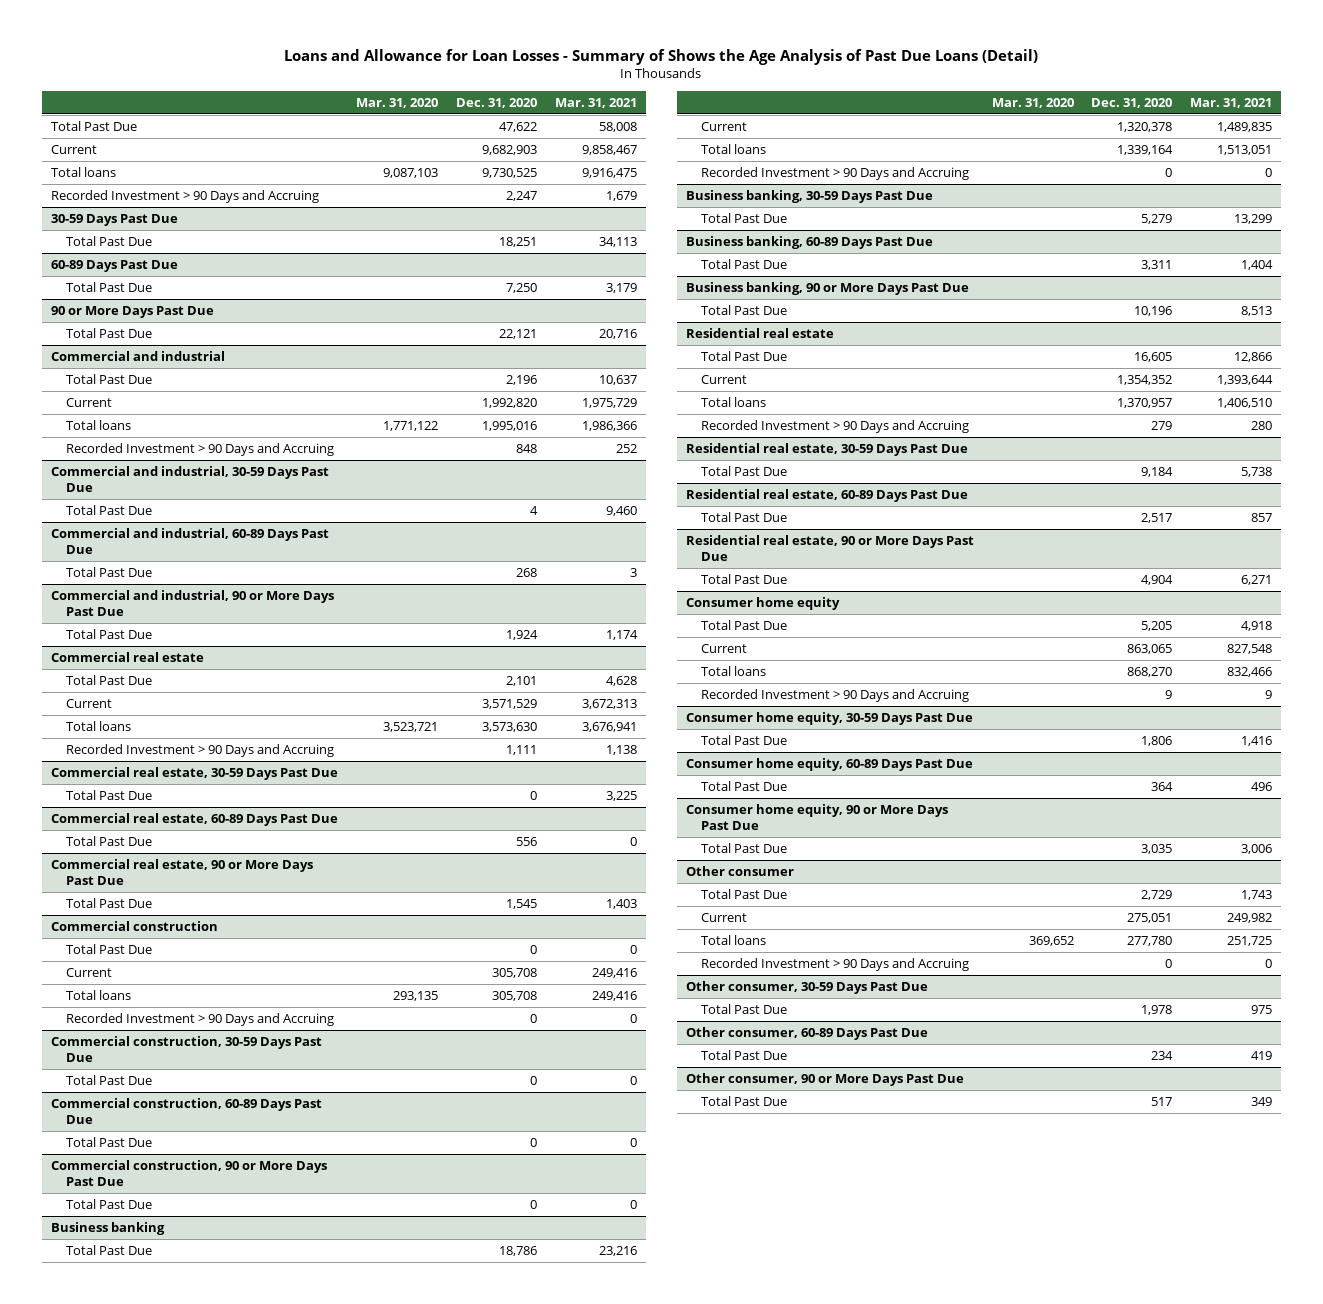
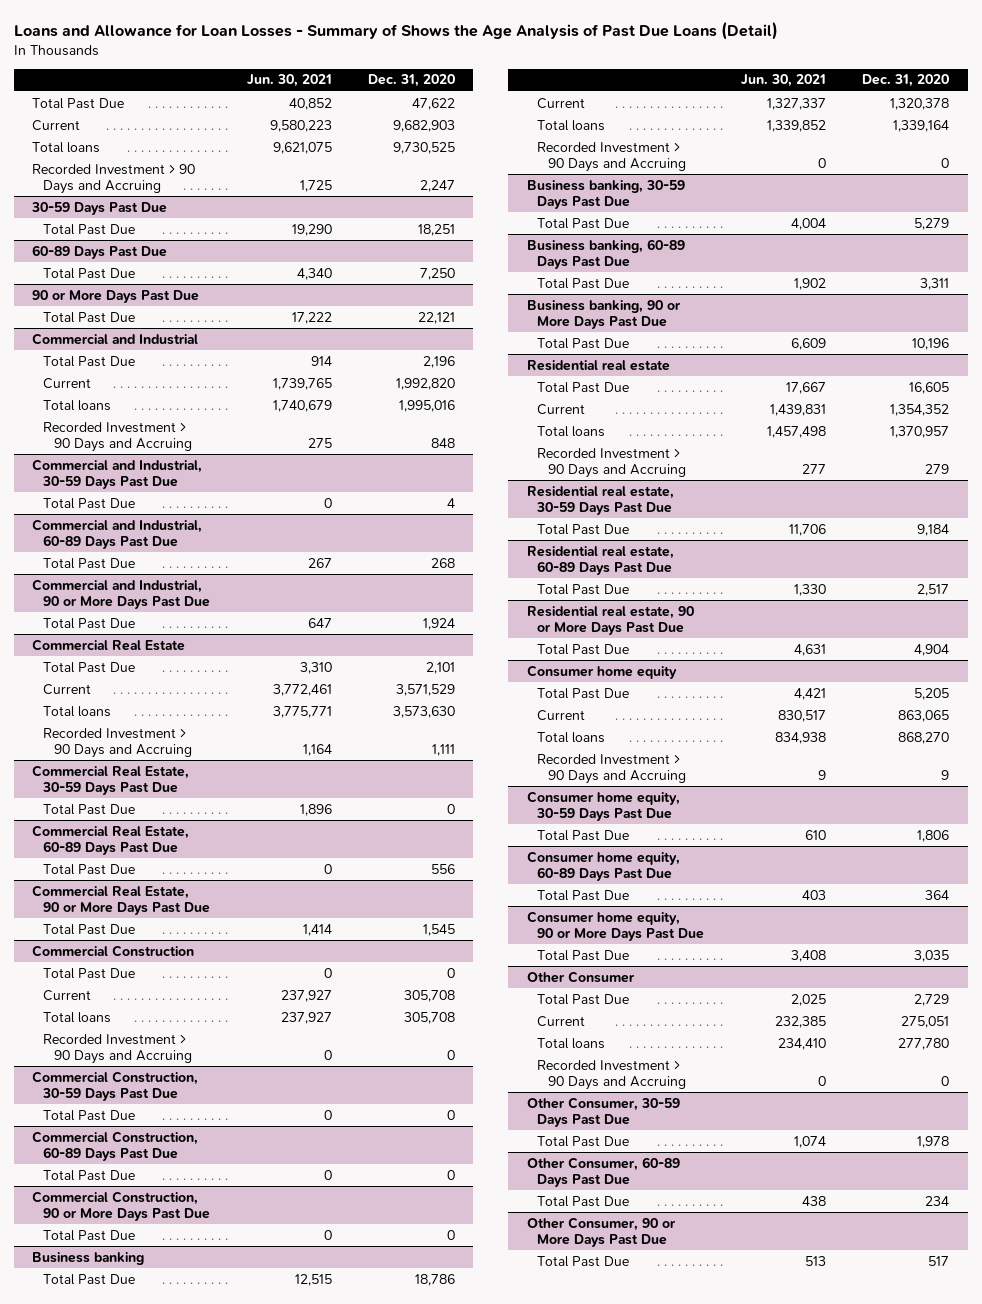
[356,97,439,108] Mar. 31, 2020 -> none
[554,97,637,108] Mar. 31, 2021 -> none
none -> [246,74,332,88] Jun. 30, 2021
[50,351,225,362] Commercial and industrial -> [32,332,199,345] Commercial and Industrial
[50,466,329,493] Commercial and industrial, 30-59 Days Past Due -> [32,458,203,489] Commercial and Industrial, 30-59 Days Past Due
[50,528,329,555] Commercial and industrial, 60-89 Days Past Due -> [32,518,203,549] Commercial and Industrial, 60-89 Days Past Due
[50,590,334,617] Commercial and industrial, 90 or More Days Past Due -> [32,578,211,609] Commercial and Industrial, 90 or More Days Past Due
[50,652,204,663] Commercial real estate -> [32,638,186,651] Commercial Real Estate
[50,767,338,781] Commercial real estate, 30-59 Days Past Due -> [32,764,190,795] Commercial Real Estate, 30-59 Days Past Due
[50,813,338,827] Commercial real estate, 60-89 Days Past Due -> [32,824,190,855] Commercial Real Estate, 60-89 Days Past Due
[50,859,313,886] Commercial real estate, 90 or More Days Past Due -> [32,884,211,915] Commercial Real Estate, 90 or More Days Past Due
[50,921,218,932] Commercial construction -> [32,944,195,957] Commercial Construction
[50,1036,322,1063] Commercial construction, 30-59 Days Past Due -> [32,1070,199,1101] Commercial Construction, 30-59 Days Past Due
[50,1098,322,1125] Commercial construction, 60-89 Days Past Due -> [32,1130,199,1161] Commercial Construction, 60-89 Days Past Due
[50,1160,327,1187] Commercial construction, 90 or More Days Past Due -> [32,1190,211,1221] Commercial Construction, 90 or More Days Past Due
[685,866,794,877] Other consumer -> [526,970,635,983] Other Consumer
[685,981,928,995] Other consumer, 30-59 Days Past Due -> [526,1096,680,1127] Other Consumer, 30-59 Days Past Due
[685,1027,928,1041] Other consumer, 60-89 Days Past Due -> [526,1156,680,1187] Other Consumer, 60-89 Days Past Due
[685,1073,964,1087] Other consumer, 90 or More Days Past Due -> [526,1216,676,1247] Other Consumer, 90 or More Days Past Due

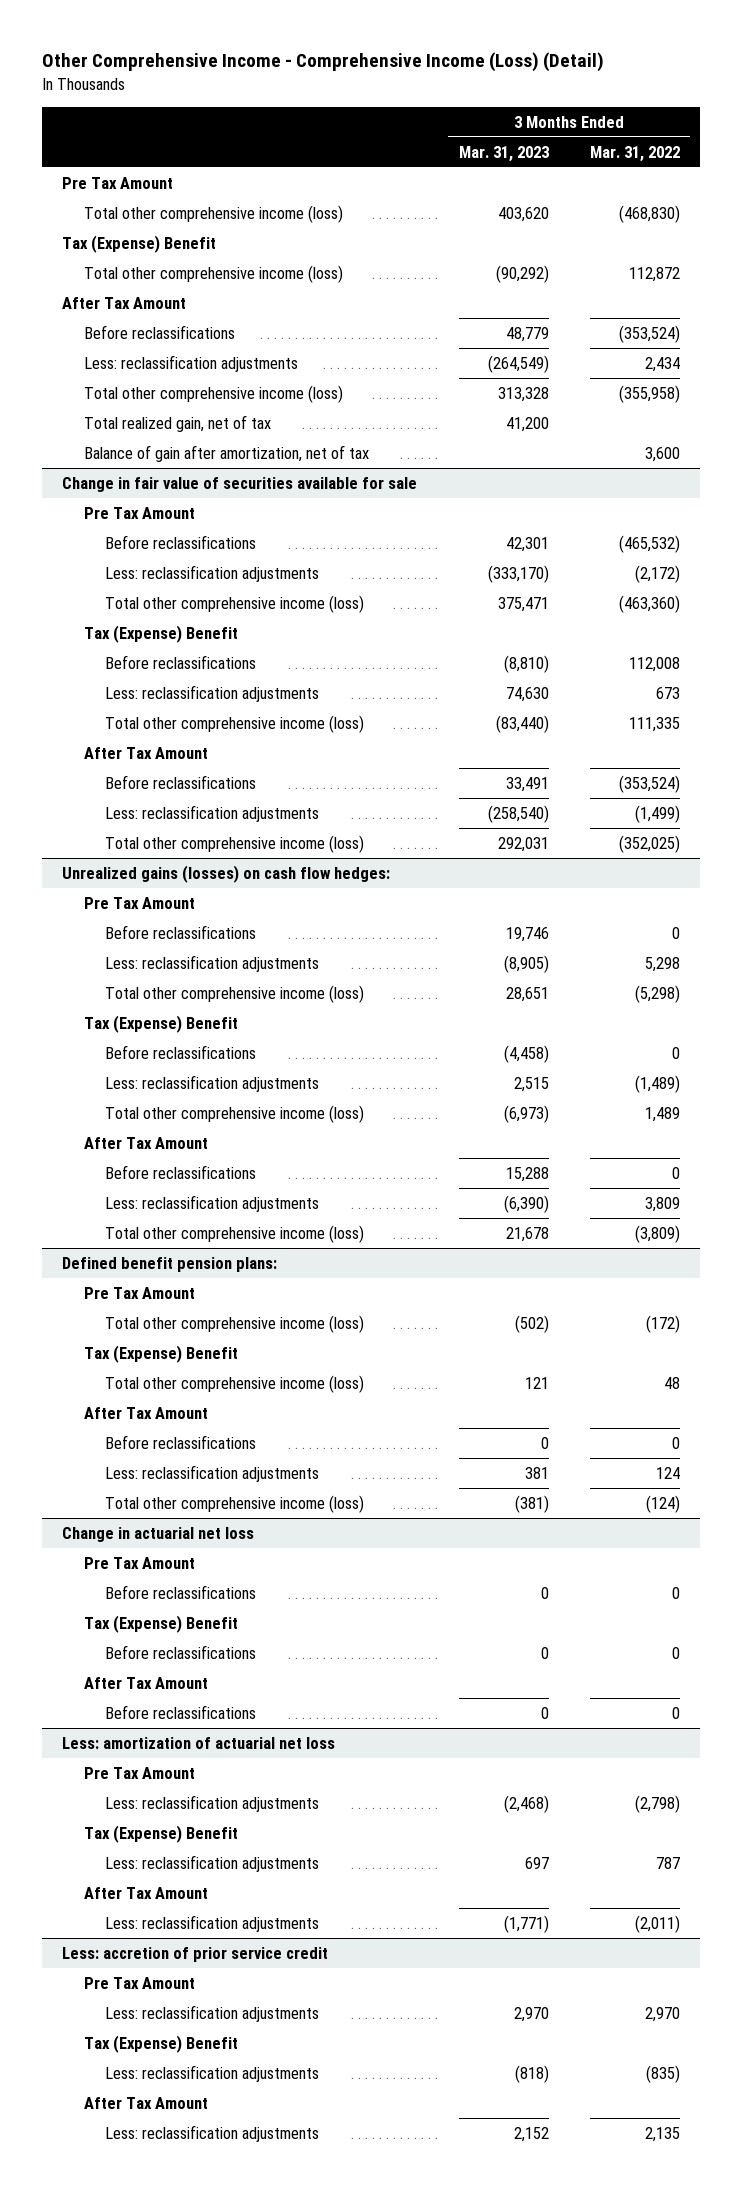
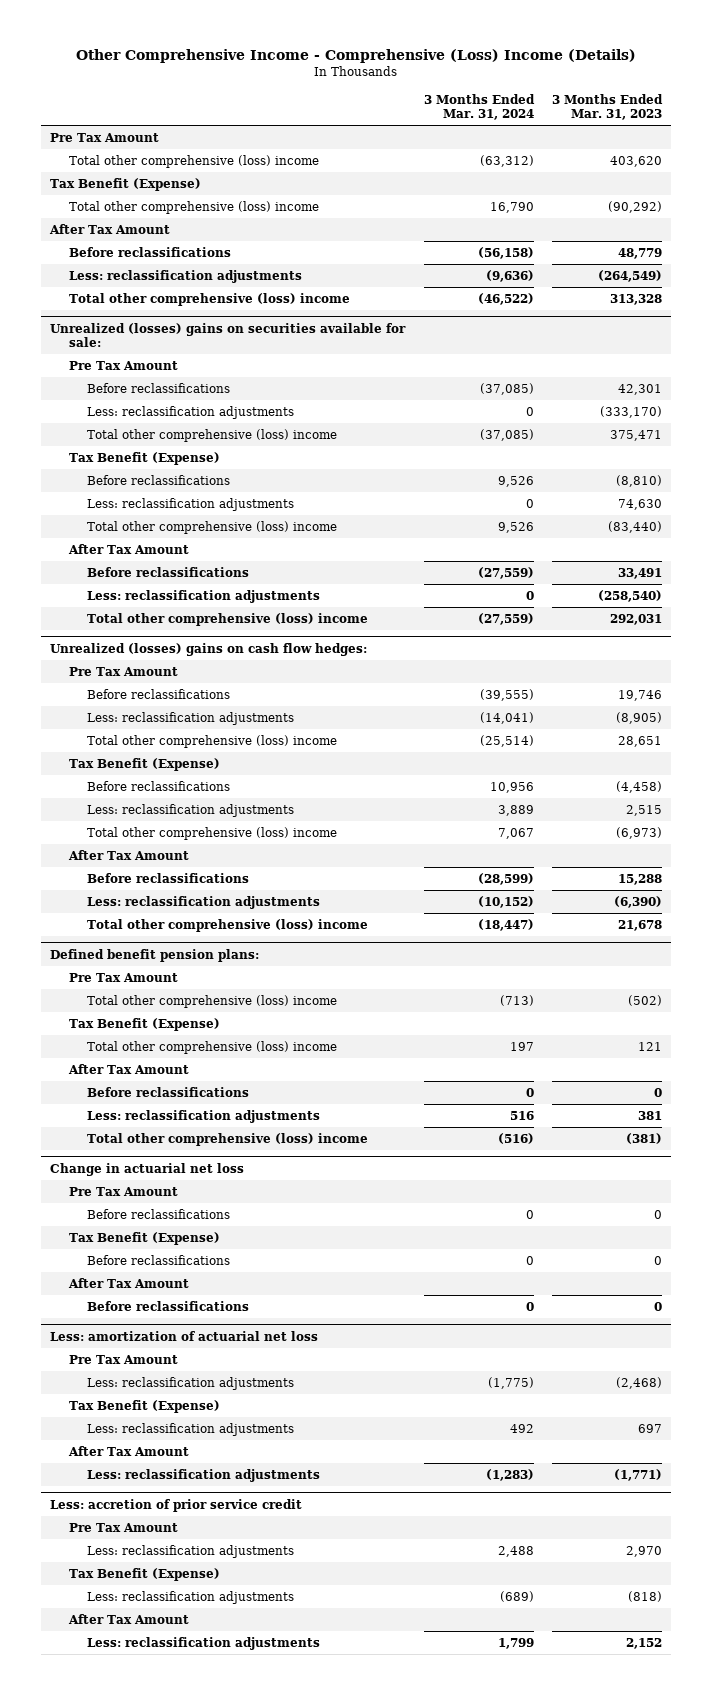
[41,52,604,73] Other Comprehensive Income - Comprehensive Income (Loss) (Detail) -> [76,48,637,63] Other Comprehensive Income - Comprehensive (Loss) Income (Details)
[589,145,680,162] Mar. 31, 2022 -> none
none -> [423,94,535,120] 3 Months Ended Mar. 31, 2024
[83,204,343,223] Total other comprehensive income (loss) -> [68,155,319,169] Total other comprehensive (loss) income
[62,234,217,253] Tax (Expense) Benefit -> [50,178,202,192] Tax Benefit (Expense)
[83,264,343,283] Total other comprehensive income (loss) -> [68,201,319,215] Total other comprehensive (loss) income
[83,414,271,432] Total realized gain, net of tax -> none
[83,444,369,462] Balance of gain after amortization, net of tax -> none
[83,384,343,403] Total other comprehensive income (loss) -> [68,293,350,307] Total other comprehensive (loss) income
[62,476,418,492] Change in fair value of securities available for sale -> [50,322,407,347] Unrealized (losses) gains on securities available for sale:
[105,594,365,613] Total other comprehensive income (loss) -> [87,429,338,443] Total other comprehensive (loss) income
[83,624,238,643] Tax (Expense) Benefit -> [68,452,220,466] Tax Benefit (Expense)
[105,714,365,733] Total other comprehensive income (loss) -> [87,521,338,535] Total other comprehensive (loss) income
[105,834,365,853] Total other comprehensive income (loss) -> [87,613,369,627] Total other comprehensive (loss) income
[62,864,391,883] Unrealized gains (losses) on cash flow hedges: -> [50,642,368,656] Unrealized (losses) gains on cash flow hedges:
[105,984,365,1003] Total other comprehensive income (loss) -> [87,735,338,749] Total other comprehensive (loss) income
[83,1014,238,1033] Tax (Expense) Benefit -> [68,758,220,772] Tax Benefit (Expense)
[105,1104,365,1123] Total other comprehensive income (loss) -> [87,827,338,841] Total other comprehensive (loss) income
[105,1224,365,1243] Total other comprehensive income (loss) -> [87,919,369,933] Total other comprehensive (loss) income
[105,1314,365,1333] Total other comprehensive income (loss) -> [87,995,338,1009] Total other comprehensive (loss) income
[83,1344,238,1363] Tax (Expense) Benefit -> [68,1018,220,1032] Tax Benefit (Expense)
[105,1374,365,1393] Total other comprehensive income (loss) -> [87,1041,338,1055] Total other comprehensive (loss) income
[105,1494,365,1513] Total other comprehensive income (loss) -> [87,1133,369,1147] Total other comprehensive (loss) income
[83,1614,238,1633] Tax (Expense) Benefit -> [68,1232,220,1246] Tax Benefit (Expense)
[83,1824,238,1843] Tax (Expense) Benefit -> [68,1400,220,1414] Tax Benefit (Expense)
[83,2034,238,2053] Tax (Expense) Benefit -> [68,1568,220,1582] Tax Benefit (Expense)

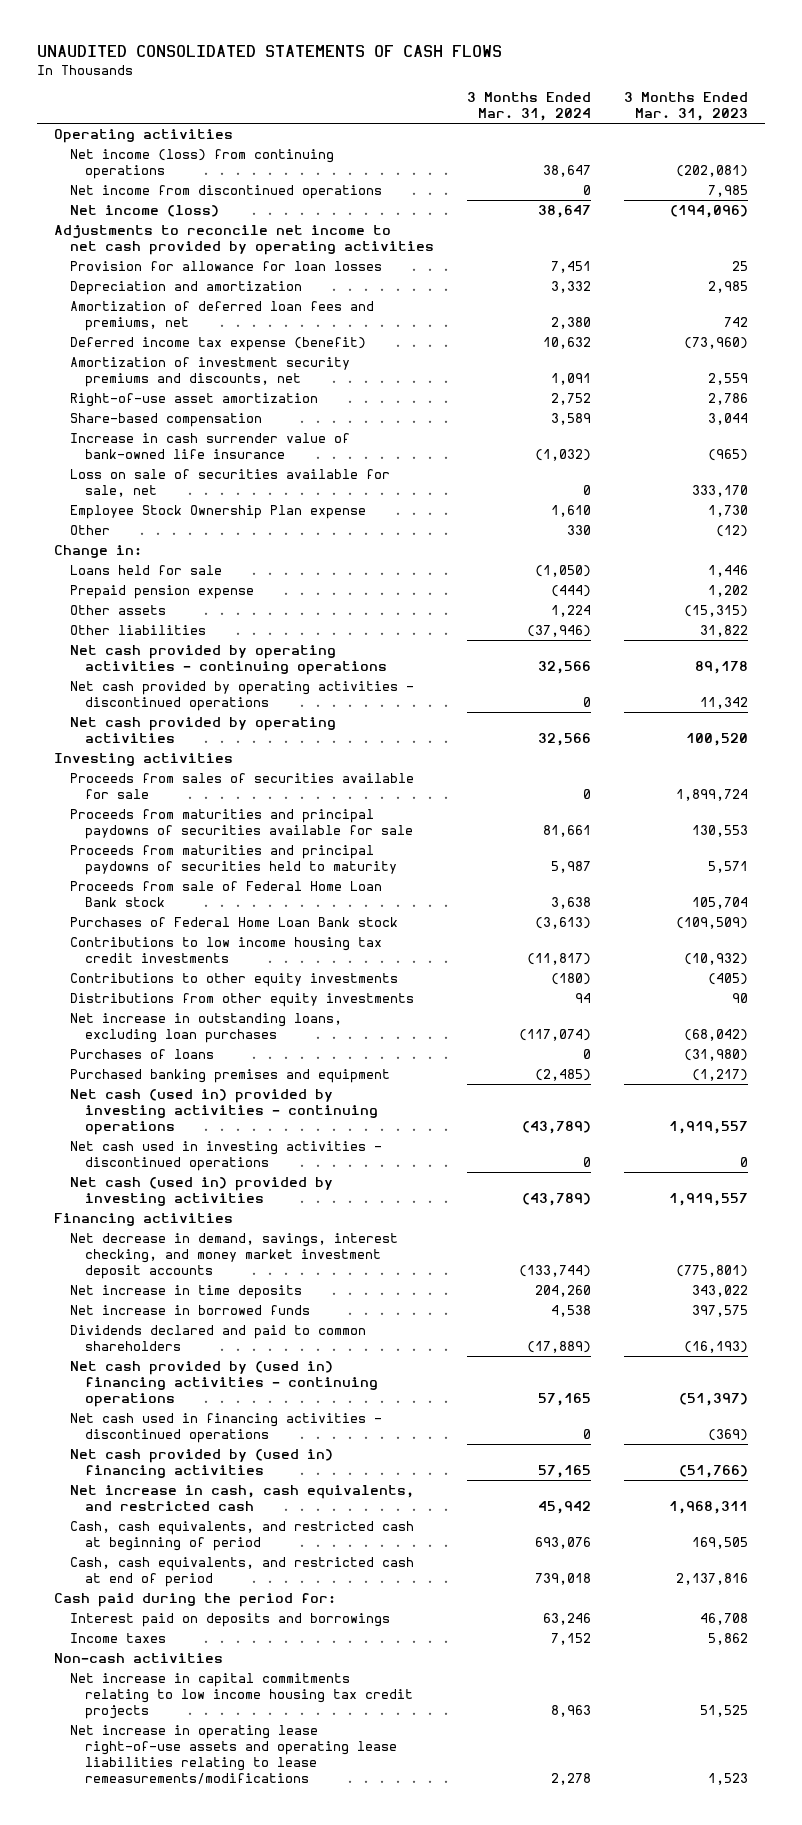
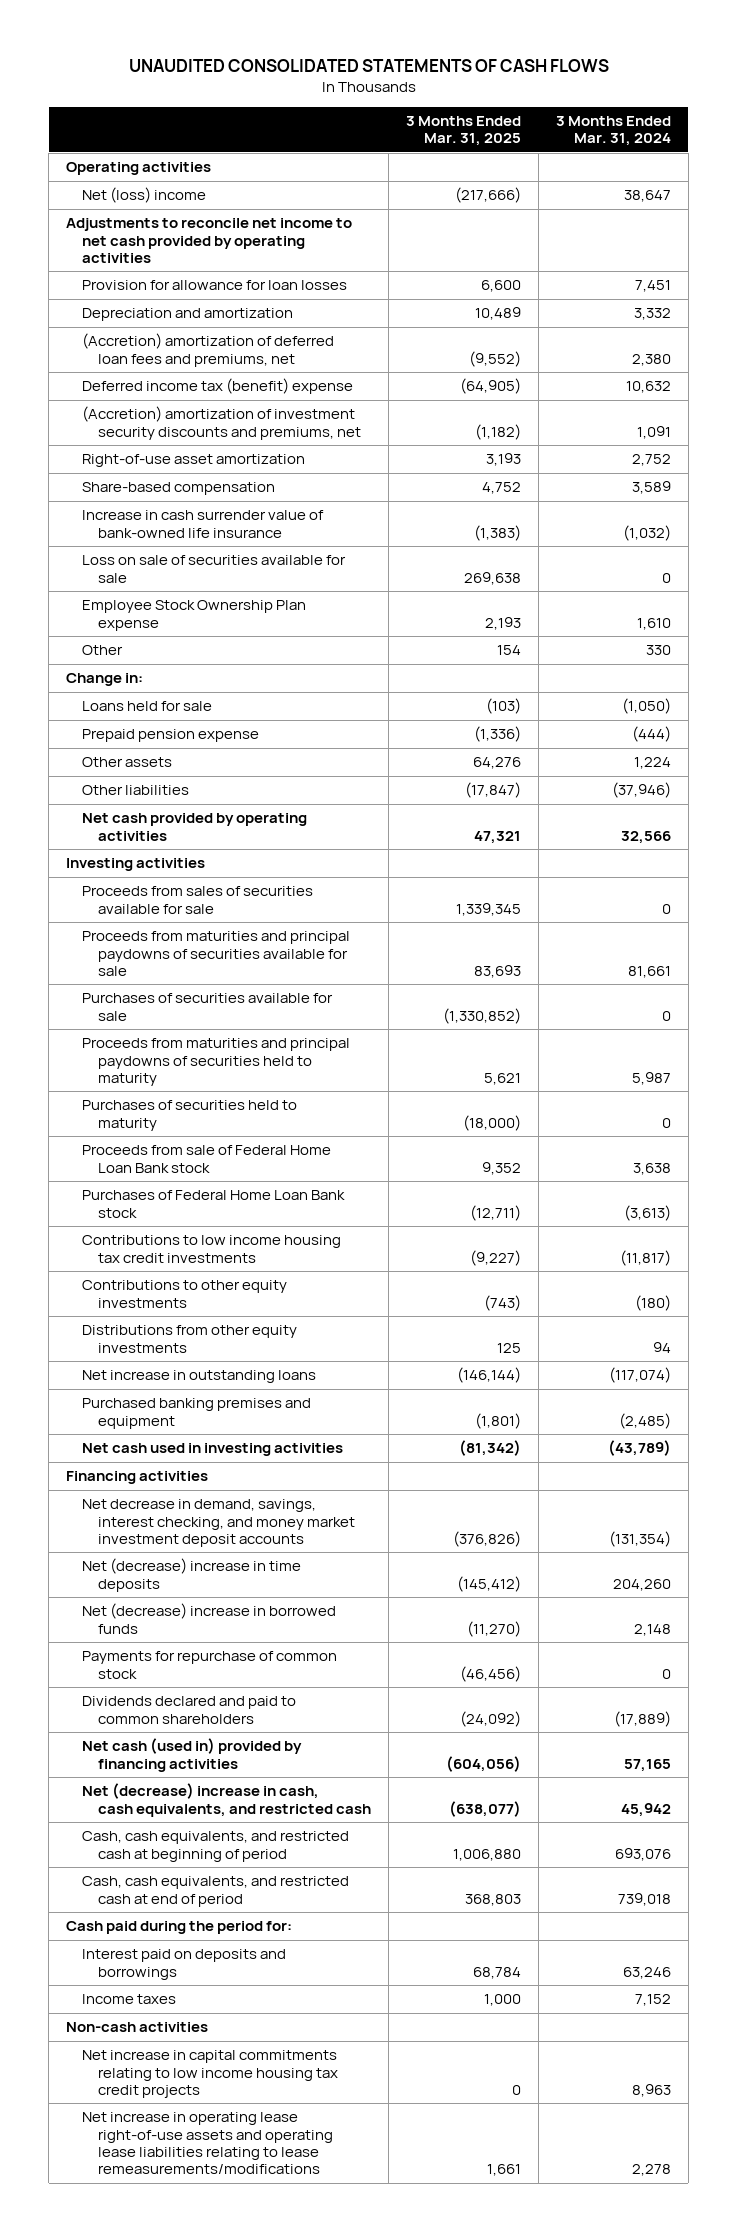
[624,92,749,122] 3 Months Ended Mar. 31, 2023 -> none
none -> [406,115,522,147] 3 Months Ended Mar. 31, 2025
[69,148,334,179] Net income (loss) from continuing operations -> none
[69,184,382,199] Net income from discontinued operations -> none
[69,204,219,217] Net income (loss) -> [82,187,207,204] Net (loss) income
[69,300,374,331] Amortization of deferred loan fees and premiums, net -> [82,333,335,367] (Accretion) amortization of deferred loan fees and premiums, net
[69,336,366,351] Deferred income tax expense (benefit) -> [82,378,354,395] Deferred income tax (benefit) expense
[69,356,350,387] Amortization of investment security premiums and discounts, net -> [82,406,362,440] (Accretion) amortization of investment security discounts and premiums, net
[69,468,390,497] Loss on sale of securities available for sale, net -> [82,555,347,583] Loss on sale of securities available for sale
[69,644,388,675] Net cash provided by operating activities - continuing operations -> none
[69,680,414,711] Net cash provided by operating activities - discontinued operations -> none
none -> [82,993,334,1021] Purchases of securities available for sale
none -> [82,1100,298,1131] Purchases of securities held to maturity
[69,1048,214,1059] Purchases of loans -> none
[69,1012,342,1043] Net increase in outstanding loans, excluding loan purchases -> [82,1370,317,1384] Net increase in outstanding loans
[69,1088,379,1136] Net cash (used in) provided by investing activities - continuing operations -> none
[69,1140,382,1171] Net cash used in investing activities - discontinued operations -> none
[69,1176,333,1206] Net cash (used in) provided by investing activities -> [82,1443,344,1457] Net cash used in investing activities
[519,1265,592,1278] (133,744) -> [608,1531,671,1548] (131,354)
[69,1284,302,1299] Net increase in time deposits -> [82,1558,302,1592] Net (decrease) increase in time deposits
[69,1304,310,1315] Net increase in borrowed funds -> [82,1603,337,1634] Net (decrease) increase in borrowed funds
[551,1304,592,1317] 4,538 -> [633,1623,671,1636] 2,148
none -> [82,1651,338,1679] Payments for repurchase of common stock
[69,1360,379,1408] Net cash provided by (used in) financing activities - continuing operations -> none
[69,1412,382,1443] Net cash used in financing activities - discontinued operations -> none
[69,1448,333,1478] Net cash provided by (used in) financing activities -> [82,1738,303,1772] Net cash (used in) provided by financing activities
[69,1484,414,1511] Net increase in cash, cash equivalents, and restricted cash -> [82,1783,372,1817] Net (decrease) increase in cash, cash equivalents, and restricted cash

